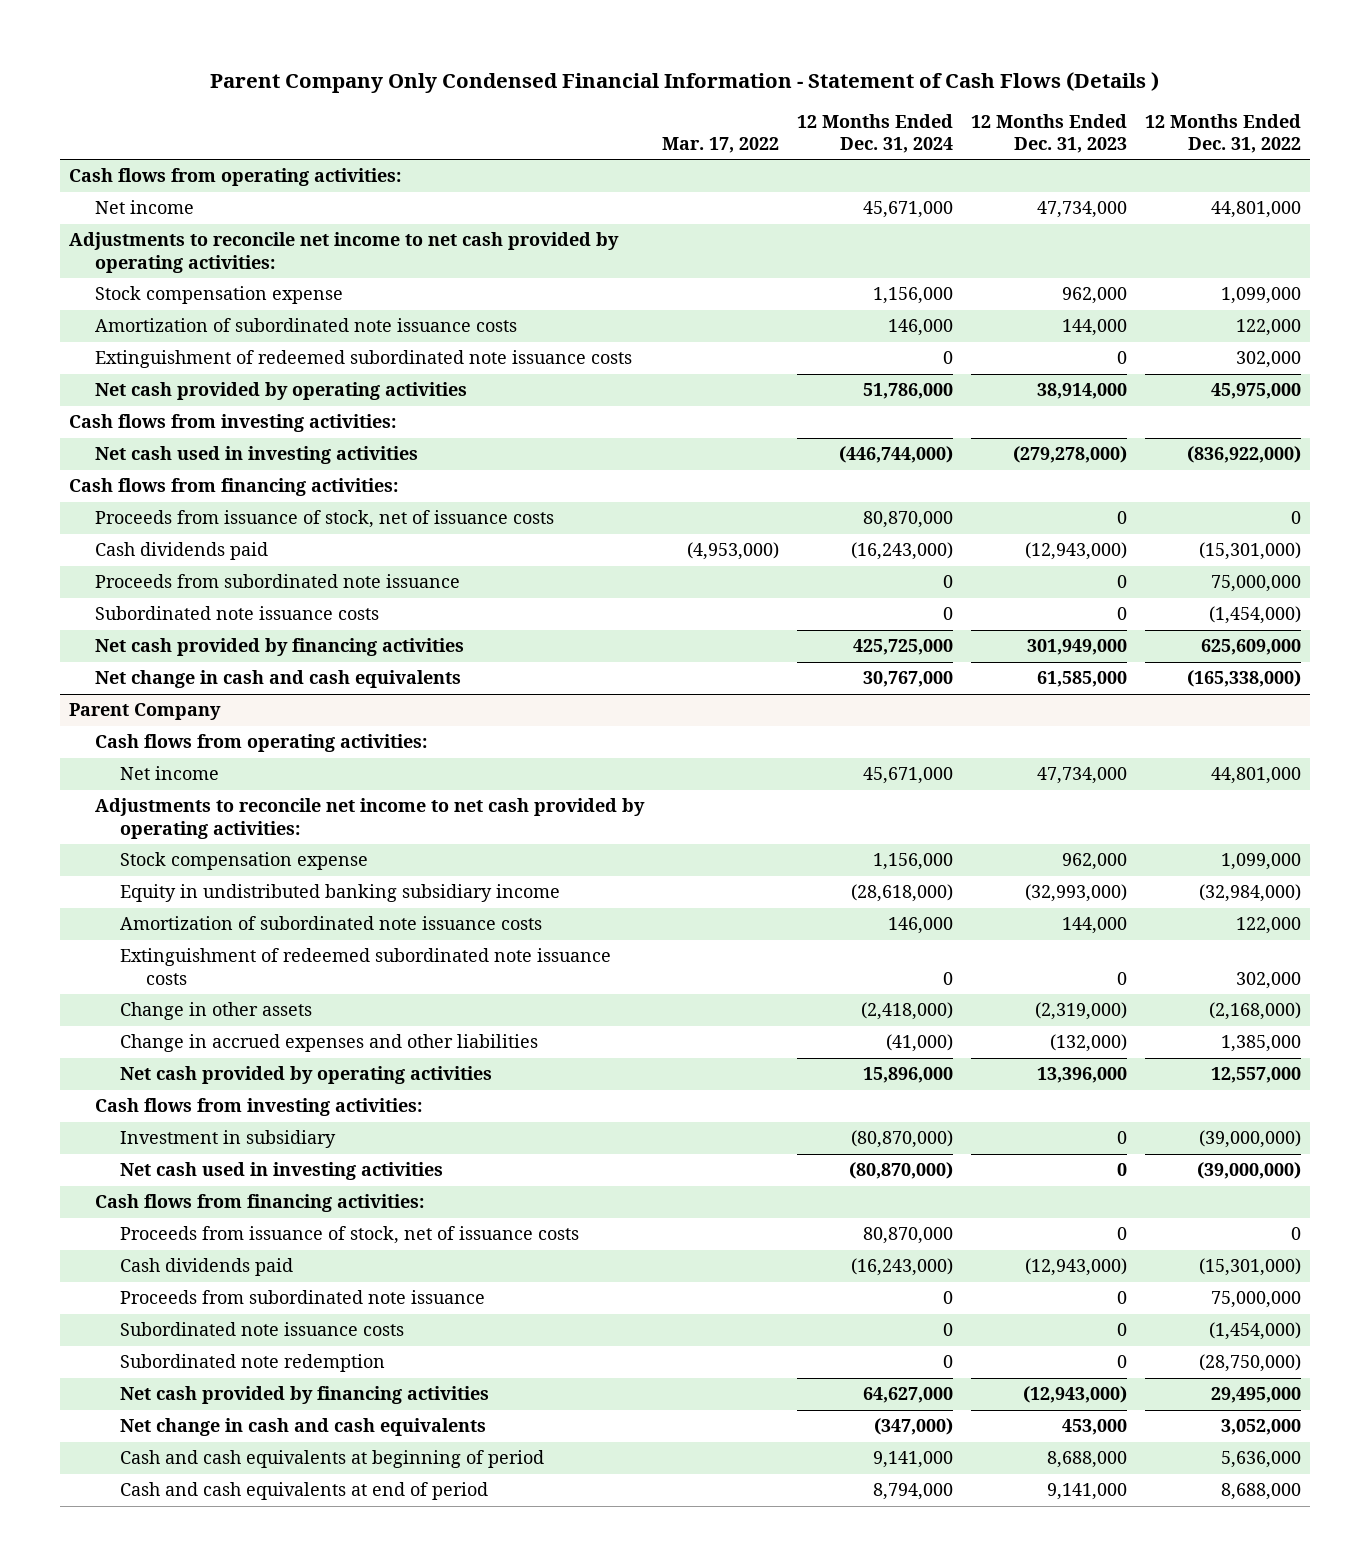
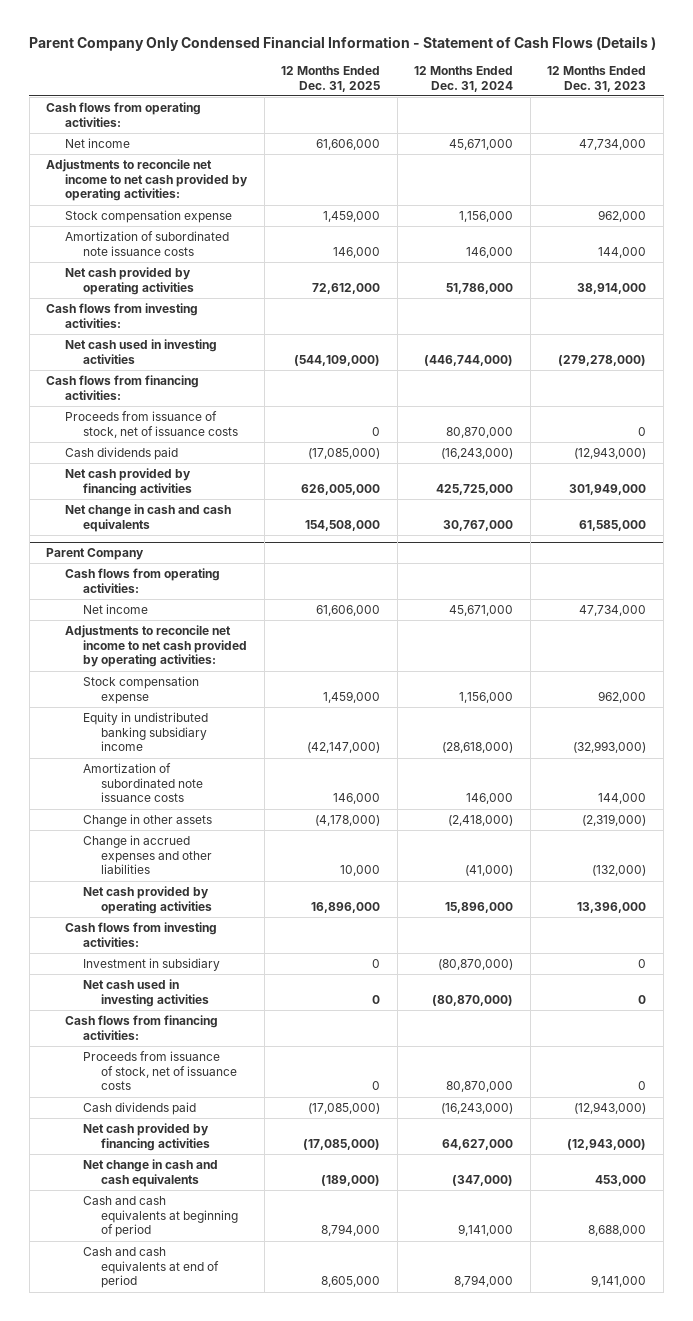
[661,136,779,153] Mar. 17, 2022 -> none
[1145,113,1302,153] 12 Months Ended Dec. 31, 2022 -> none
none -> [281,65,381,92] 12 Months Ended Dec. 31, 2025
[94,350,632,369] Extinguishment of redeemed subordinated note issuance costs -> none
[94,574,460,589] Proceeds from subordinated note issuance -> none
[94,606,379,621] Subordinated note issuance costs -> none
[120,948,612,985] Extinguishment of redeemed subordinated note issuance costs -> none
[120,1290,486,1305] Proceeds from subordinated note issuance -> none
[120,1322,405,1337] Subordinated note issuance costs -> none
[120,1354,386,1373] Subordinated note redemption -> none

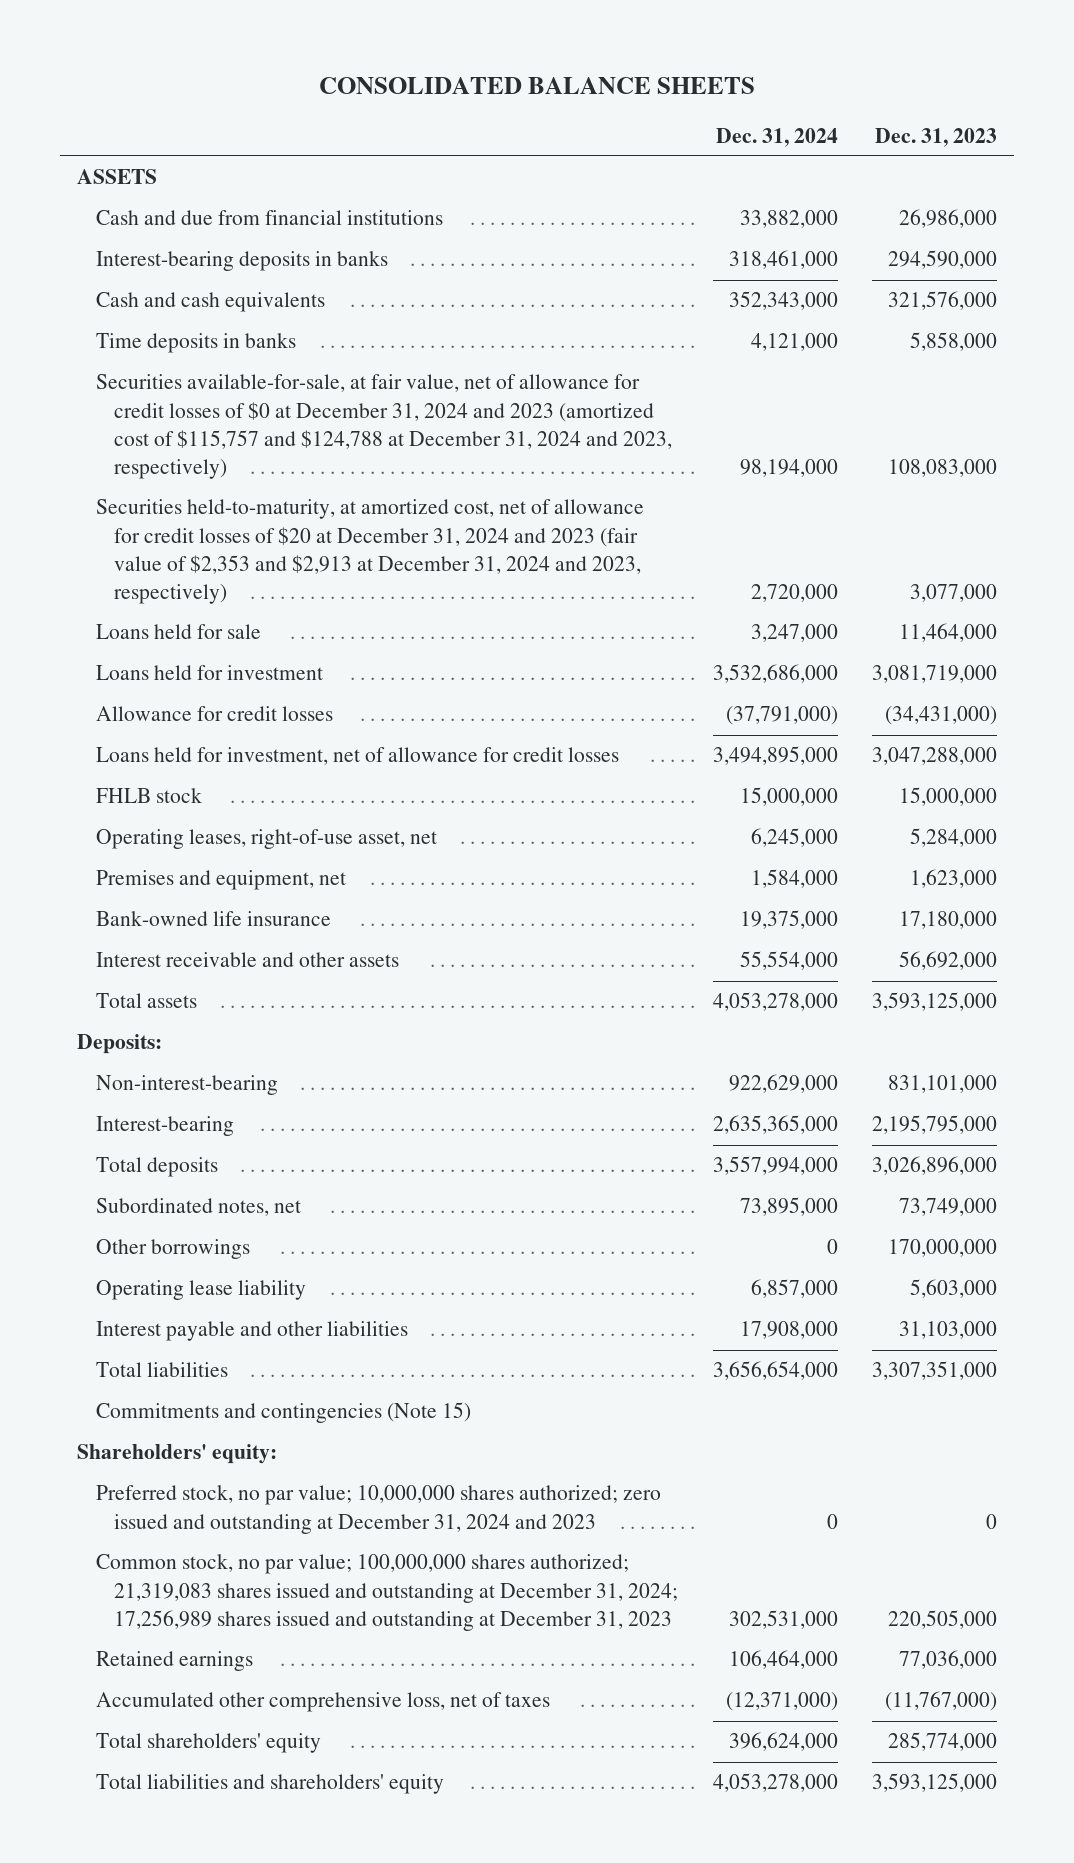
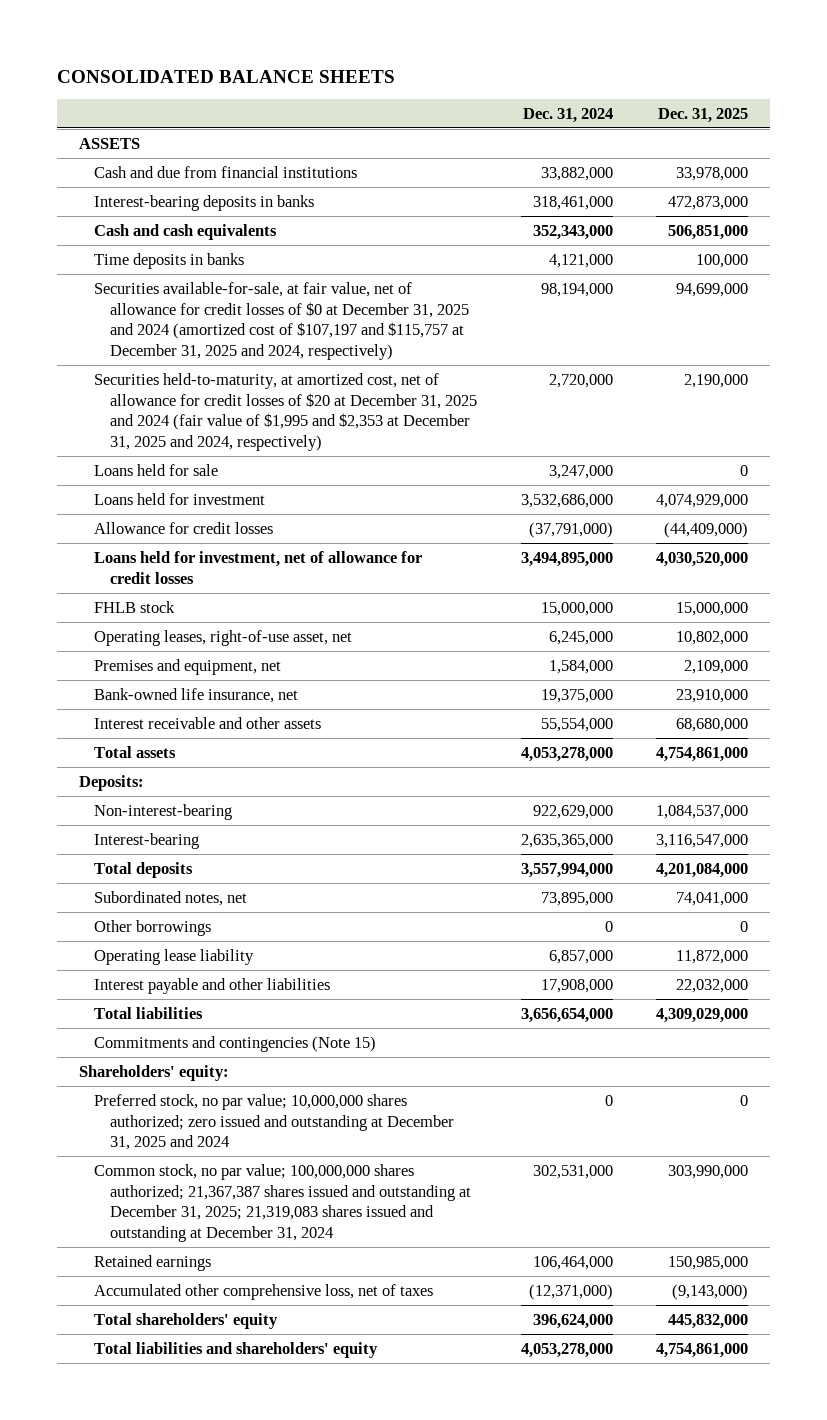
[874,127,997,147] Dec. 31, 2023 -> none
none -> [658,107,749,123] Dec. 31, 2025
[95,374,673,479] Securities available-for-sale, at fair value, net of allowance for credit losses of $0 at December 31, 2024 and 2023 (amortized cost of $115,757 and $124,788 at December 31, 2024 and 2023, respectively) -> [94,281,469,361] Securities available-for-sale, at fair value, net of allowance for credit losses of $0 at December 31, 2025 and 2024 (amortized cost of $107,197 and $115,757 at December 31, 2025 and 2024, respectively)
[95,499,644,604] Securities held-to-maturity, at amortized cost, net of allowance for credit losses of $20 at December 31, 2024 and 2023 (fair value of $2,353 and $2,913 at December 31, 2024 and 2023, respectively) -> [94,372,477,452] Securities held-to-maturity, at amortized cost, net of allowance for credit losses of $20 at December 31, 2025 and 2024 (fair value of $1,995 and $2,353 at December 31, 2025 and 2024, respectively)
[95,911,331,927] Bank-owned life insurance -> [94,687,299,703] Bank-owned life insurance, net
[95,1485,661,1534] Preferred stock, no par value; 10,000,000 shares authorized; zero issued and outstanding at December 31, 2024 and 2023 -> [94,1093,454,1151] Preferred stock, no par value; 10,000,000 shares authorized; zero issued and outstanding at December 31, 2025 and 2024
[95,1554,679,1631] Common stock, no par value; 100,000,000 shares authorized; 21,319,083 shares issued and outstanding at December 31, 2024; 17,256,989 shares issued and outstanding at December 31, 2023 -> [94,1163,471,1243] Common stock, no par value; 100,000,000 shares authorized; 21,367,387 shares issued and outstanding at December 31, 2025; 21,319,083 shares issued and outstanding at December 31, 2024

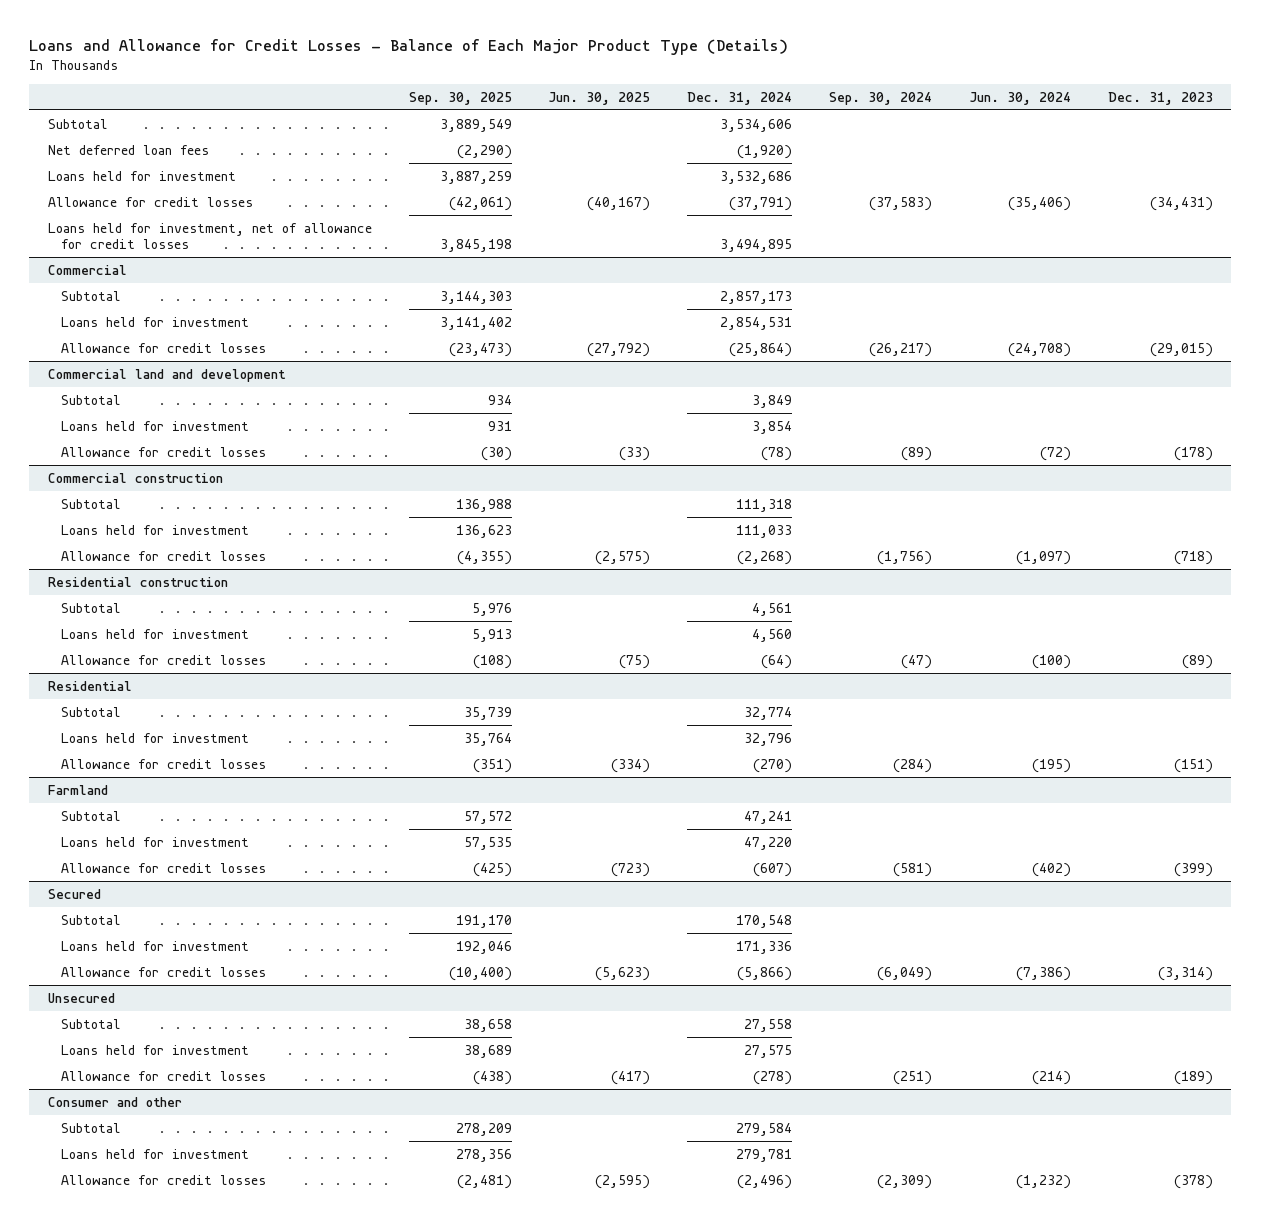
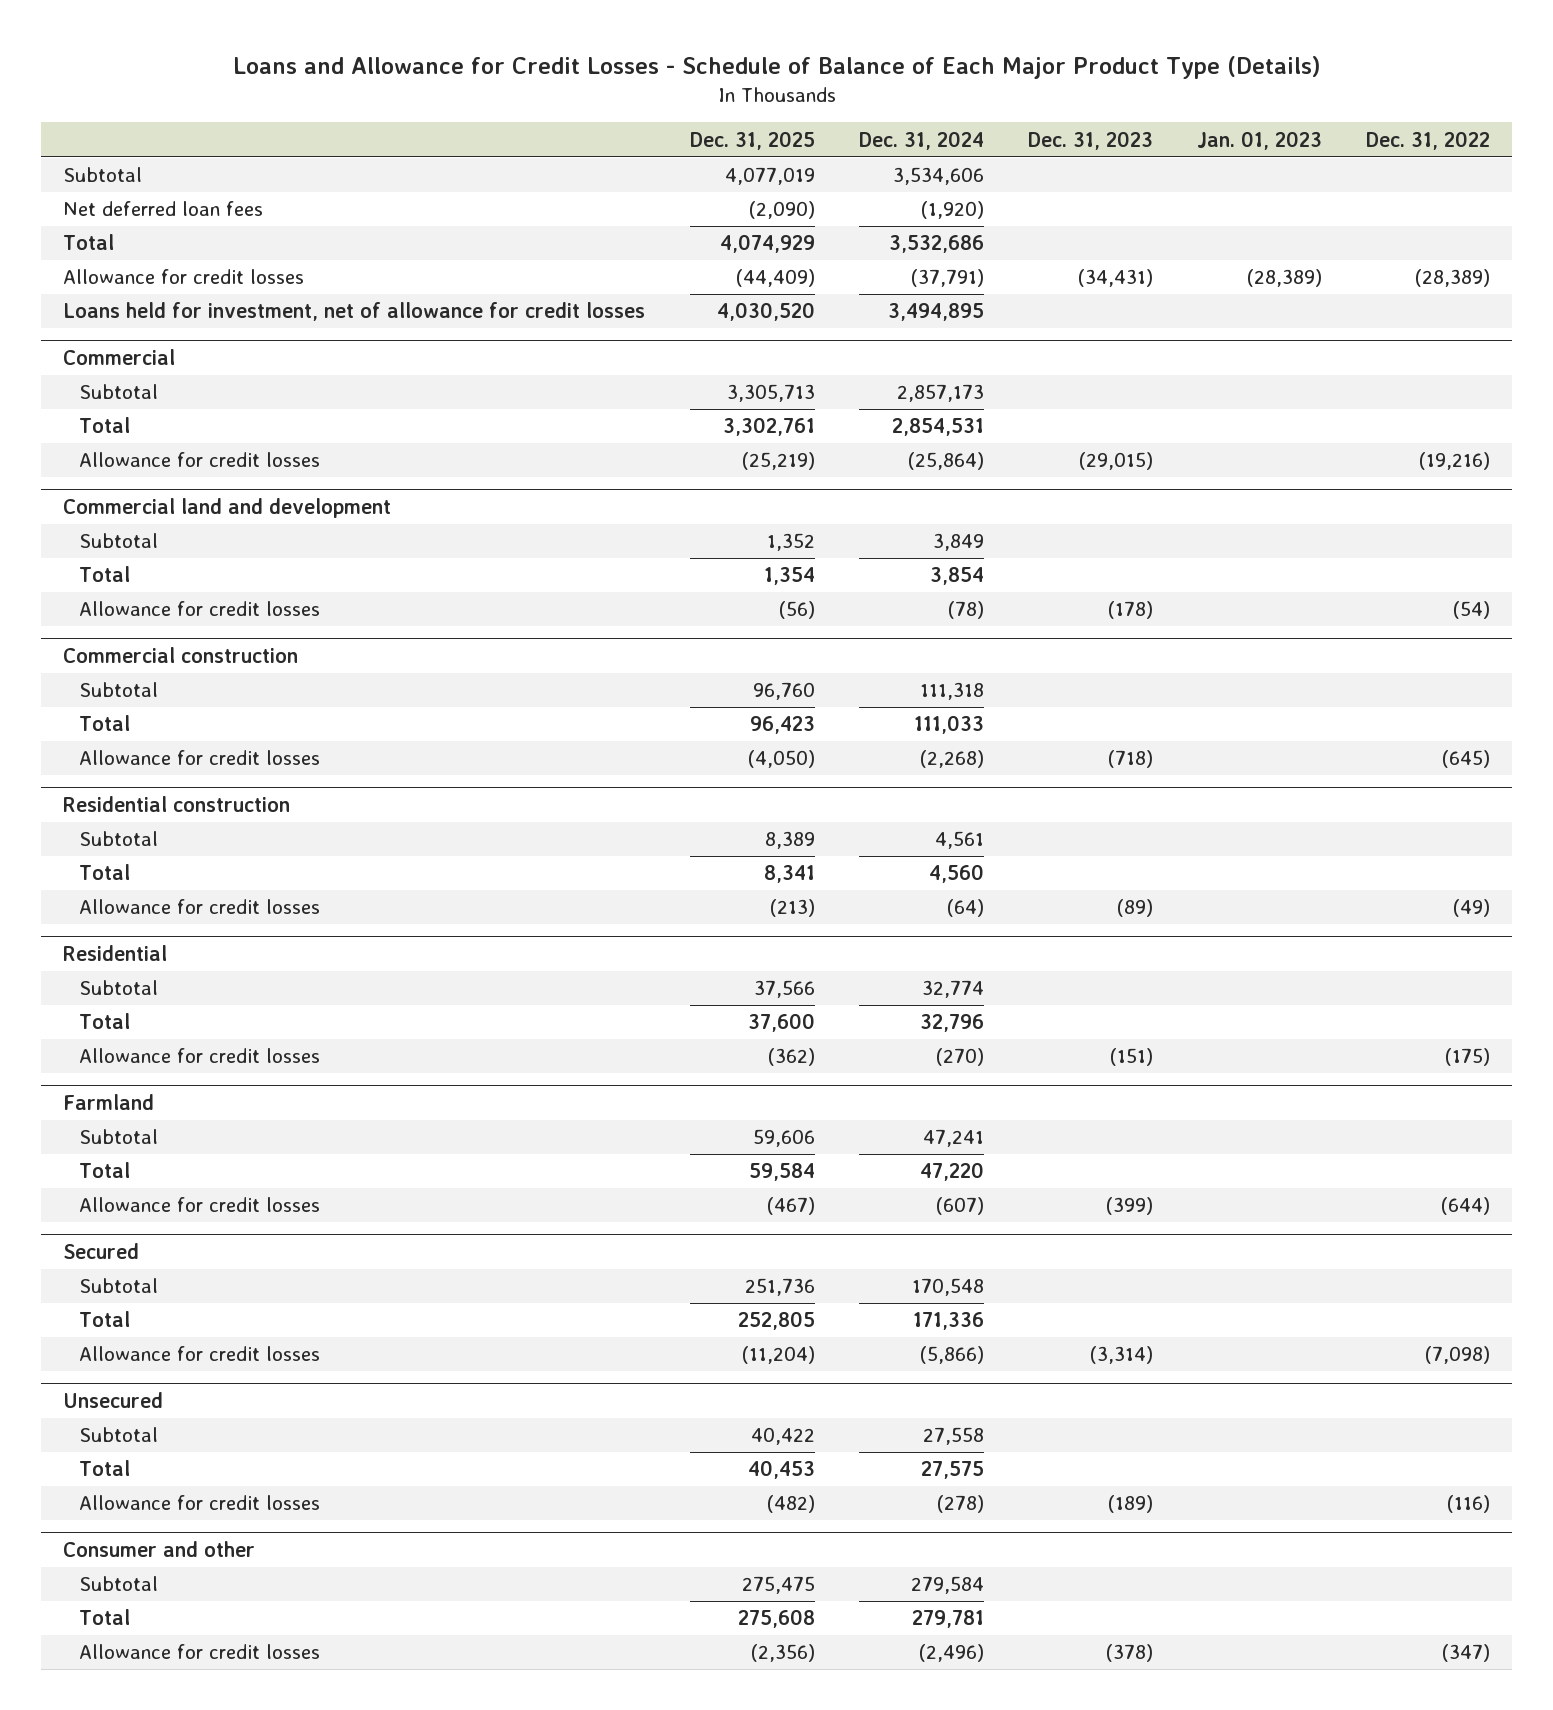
[29,39,789,56] Loans and Allowance for Credit Losses - Balance of Each Major Product Type (Details) -> [232,55,1321,79] Loans and Allowance for Credit Losses - Schedule of Balance of Each Major Product Type (Details)
[408,91,512,105] Sep. 30, 2025 -> none
[548,91,651,105] Jun. 30, 2025 -> none
[829,91,933,105] Sep. 30, 2024 -> none
[968,91,1071,105] Jun. 30, 2024 -> none
none -> [689,130,815,150] Dec. 31, 2025
none -> [1196,130,1322,150] Jan. 01, 2023
none -> [1365,130,1490,150] Dec. 31, 2022
[47,170,236,181] Loans held for investment -> [63,234,115,251] Total
[61,316,250,327] Loans held for investment -> [79,417,131,434] Total
[61,420,250,431] Loans held for investment -> [79,566,131,583] Total
[61,524,250,535] Loans held for investment -> [79,715,131,732] Total
[61,628,250,639] Loans held for investment -> [79,864,131,881] Total
[61,732,250,743] Loans held for investment -> [79,1013,131,1030] Total
[61,836,250,847] Loans held for investment -> [79,1162,131,1179] Total
[61,940,250,951] Loans held for investment -> [79,1311,131,1328] Total
[61,1044,250,1055] Loans held for investment -> [79,1460,131,1477] Total
[61,1148,250,1159] Loans held for investment -> [79,1609,131,1626] Total

